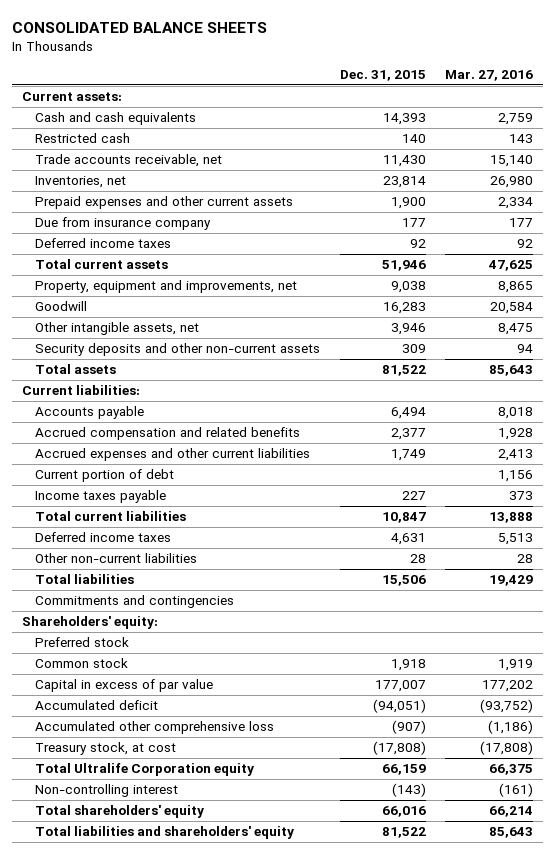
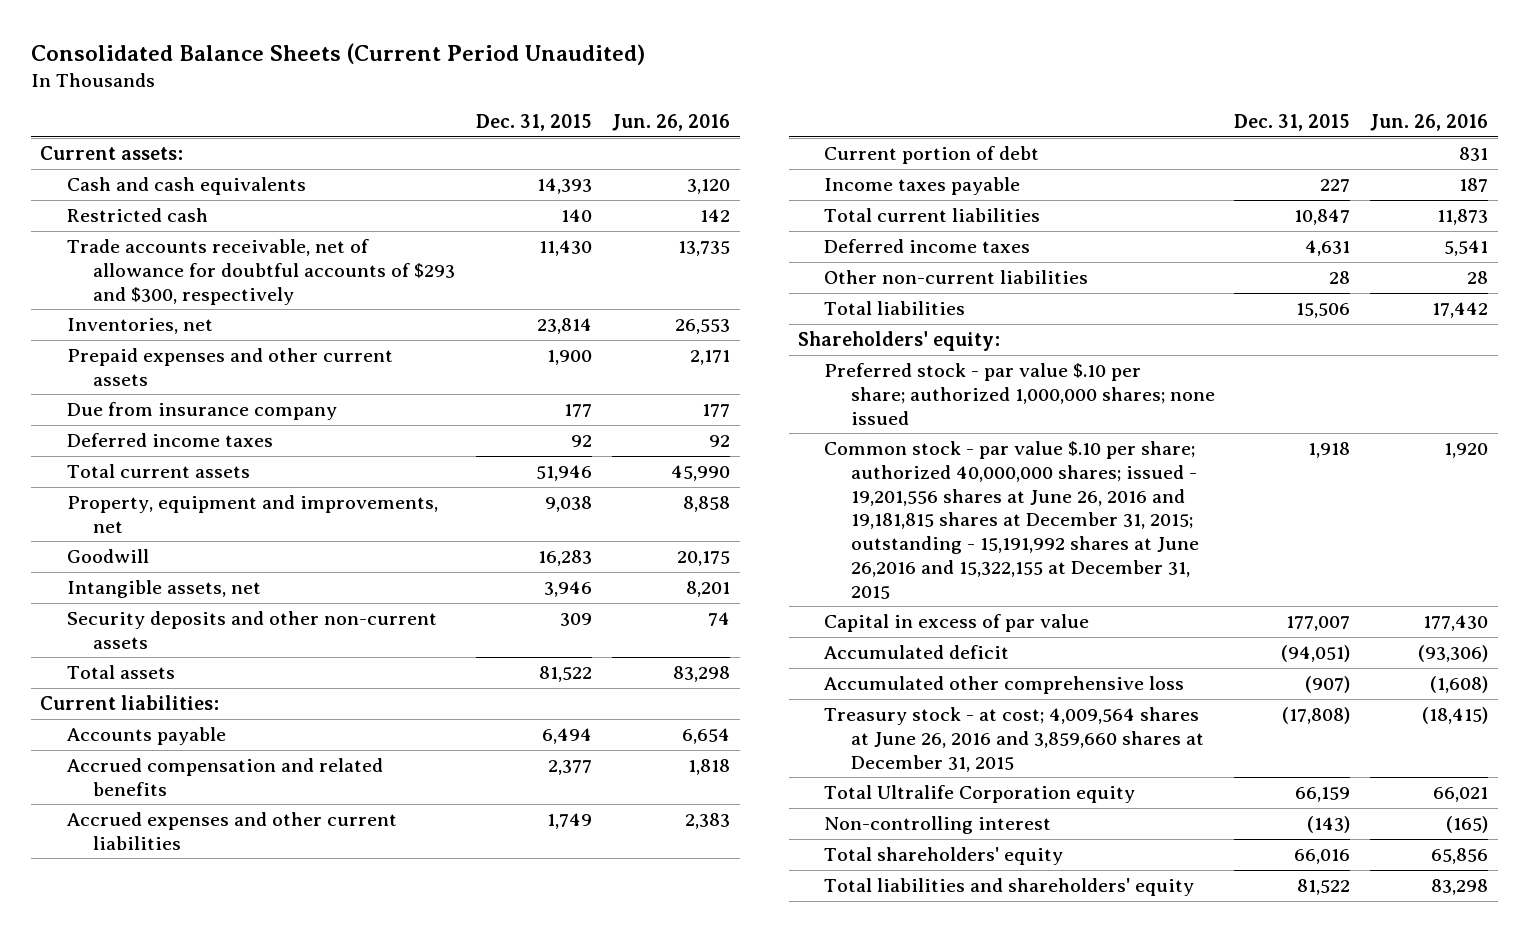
[11,21,267,33] CONSOLIDATED BALANCE SHEETS -> [30,42,645,65] Consolidated Balance Sheets (Current Period Unaudited)
[445,70,534,82] Mar. 27, 2016 -> none
none -> [612,114,731,132] Jun. 26, 2016
[35,154,223,168] Trade accounts receivable, net -> [66,239,455,305] Trade accounts receivable, net of allowance for doubtful accounts of $293 and $300, respectively
[35,322,200,336] Other intangible assets, net -> [66,580,261,599] Intangible assets, net
[35,595,235,609] Commitments and contingencies -> none
[35,637,130,648] Preferred stock -> [824,363,1215,425] Preferred stock - par value $.10 per share; authorized 1,000,000 shares; none issued
[35,658,129,669] Common stock -> [824,441,1199,599] Common stock - par value $.10 per share; authorized 40,000,000 shares; issued - 19,201,556 shares at June 26, 2016 and 19,181,815 shares at December 31, 2015; outstanding - 15,191,992 shares at June 26,2016 and 15,322,155 at December 31, 2015
[35,742,177,756] Treasury stock, at cost -> [824,707,1204,772] Treasury stock - at cost; 4,009,564 shares at June 26, 2016 and 3,859,660 shares at December 31, 2015

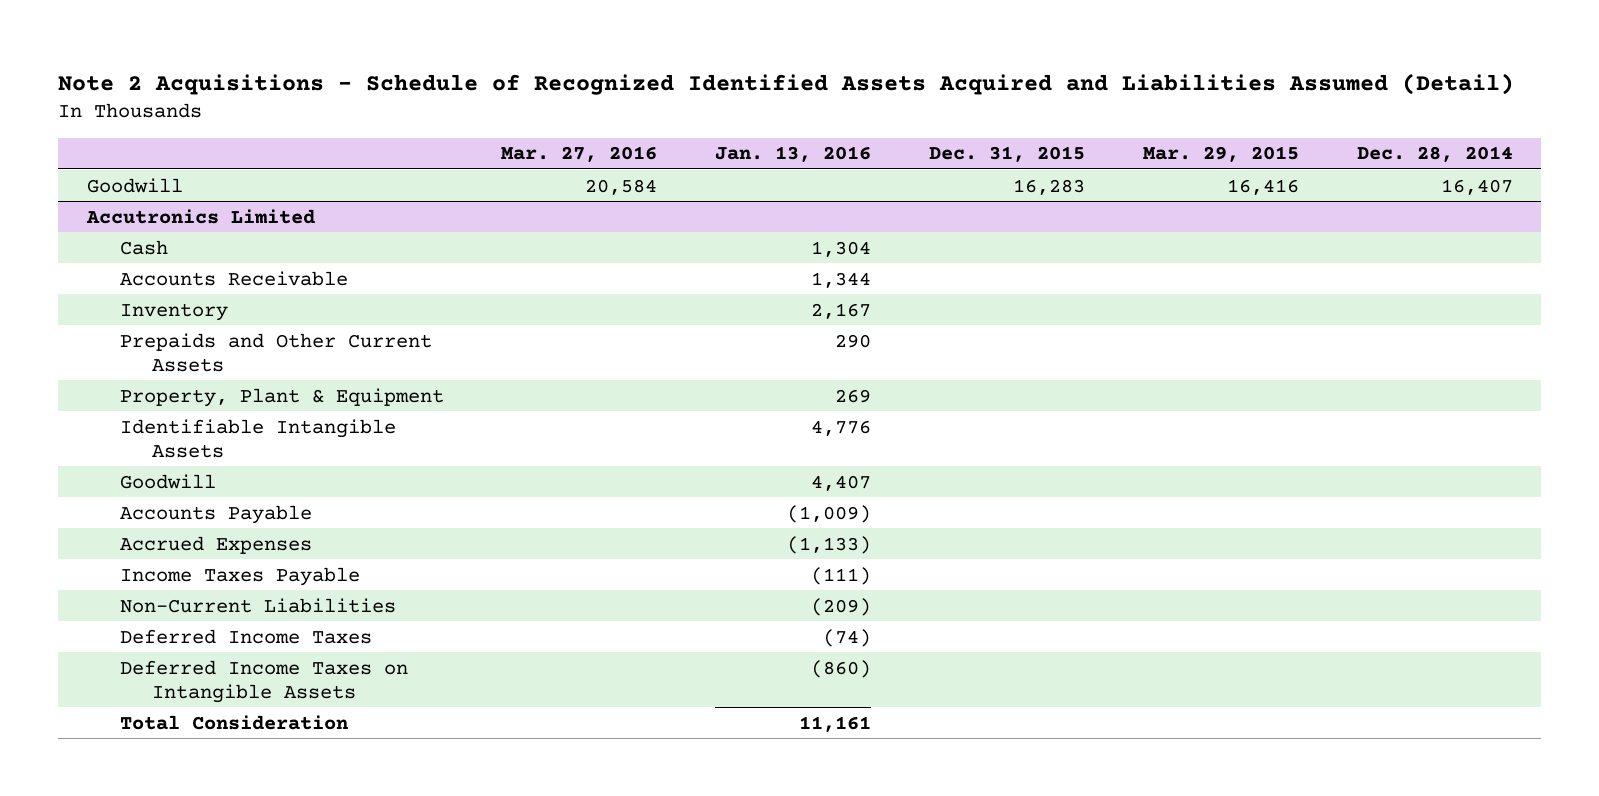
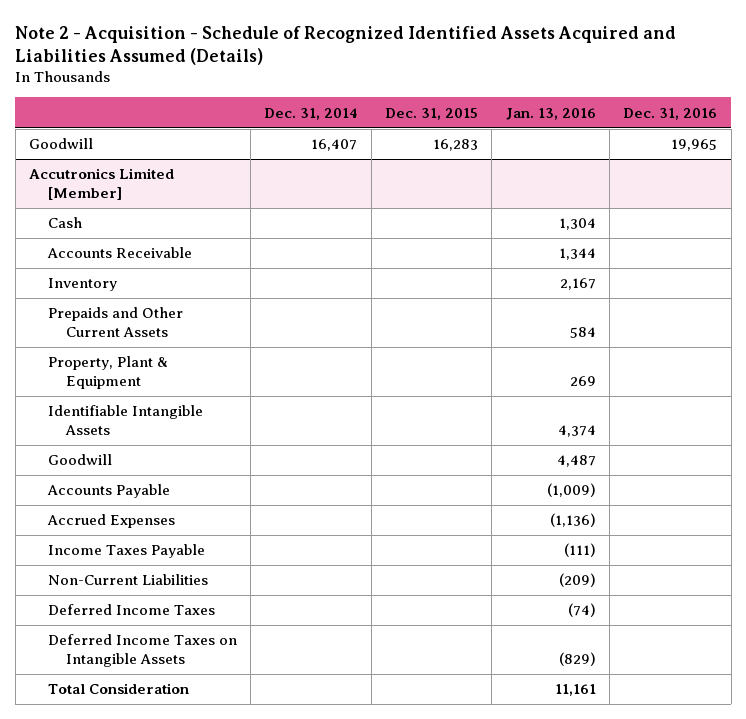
[57,72,1514,95] Note 2 Acquisitions - Schedule of Recognized Identified Assets Acquired and Liabilities Assumed (Detail) -> [15,25,677,66] Note 2 - Acquisition - Schedule of Recognized Identified Assets Acquired and Liabilities Assumed (Details)
[501,146,658,163] Mar. 27, 2016 -> none
[1142,146,1299,163] Mar. 29, 2015 -> none
[1356,146,1513,163] Dec. 28, 2014 -> none
none -> [264,107,358,120] Dec. 31, 2014
none -> [623,107,718,120] Dec. 31, 2016
[85,208,315,224] Accutronics Limited -> [29,168,175,201] Accutronics Limited [Member]
[835,333,872,348] 290 -> [569,327,596,339] 584
[811,419,872,436] 4,776 -> [557,425,596,438] 4,374
[811,474,872,491] 4,407 -> [556,455,596,468] 4,487
[787,535,872,554] (1,133) -> [549,513,596,528] (1,136)
[811,659,872,678] (860) -> [558,652,596,667] (829)

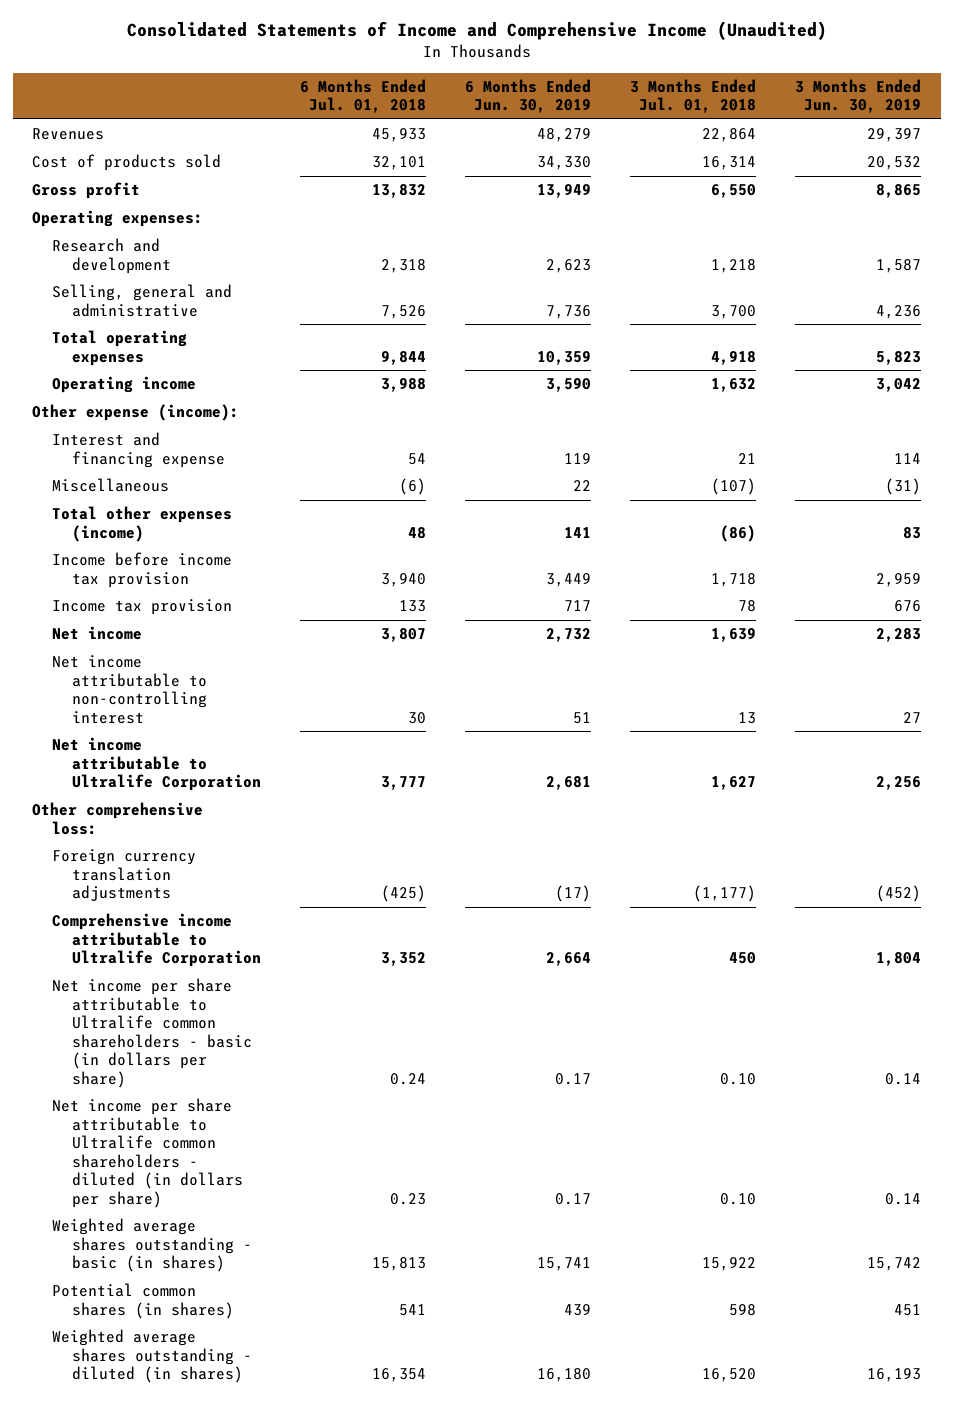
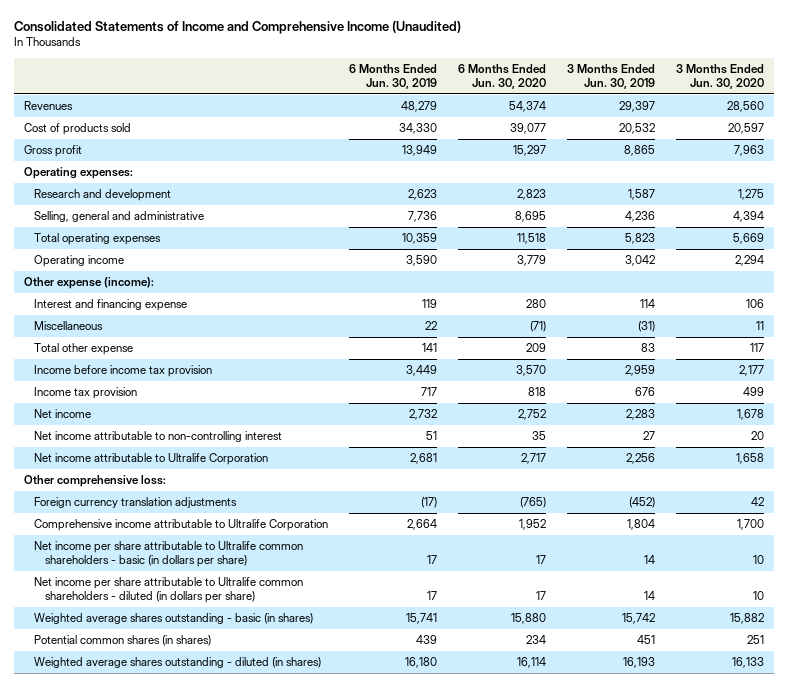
[299,78,426,114] 6 Months Ended Jul. 01, 2018 -> none
[630,78,757,114] 3 Months Ended Jul. 01, 2018 -> none
none -> [457,63,546,89] 6 Months Ended Jun. 30, 2020
none -> [675,63,764,89] 3 Months Ended Jun. 30, 2020
[51,506,232,542] Total other expenses (income) -> [34,343,134,356] Total other expense
[554,1072,591,1085] 0.17 -> [427,554,438,564] 17
[885,1072,922,1085] 0.14 -> [643,554,655,564] 14
[554,1192,591,1205] 0.17 -> [427,590,438,600] 17
[885,1192,922,1205] 0.14 -> [643,590,655,600] 14

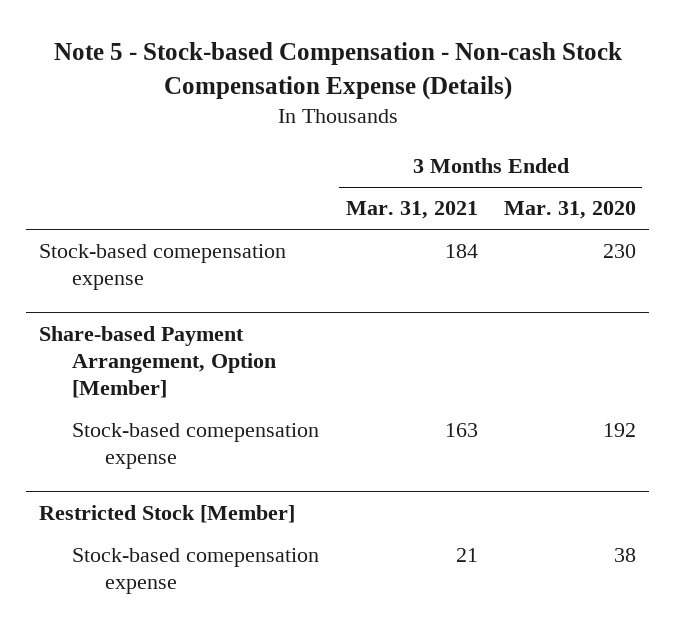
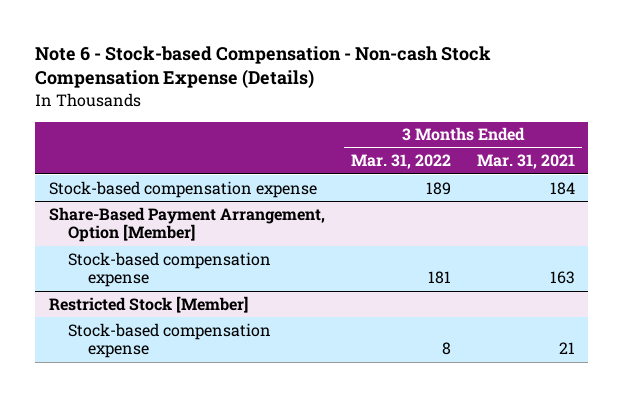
[53,41,622,100] Note 5 - Stock-based Compensation - Non-cash Stock Compensation Expense (Details) -> [35,45,492,89] Note 6 - Stock-based Compensation - Non-cash Stock Compensation Expense (Details)
[503,201,636,220] Mar. 31, 2020 -> none
none -> [350,154,451,170] Mar. 31, 2022
[39,244,287,291] Stock-based comepensation expense -> [48,180,317,198] Stock-based compensation expense
[39,325,277,398] Share-based Payment Arrangement, Option [Member] -> [48,206,325,243] Share-Based Payment Arrangement, Option [Member]
[72,423,320,470] Stock-based comepensation expense -> [68,251,272,288] Stock-based compensation expense
[72,548,320,595] Stock-based comepensation expense -> [68,322,272,359] Stock-based compensation expense

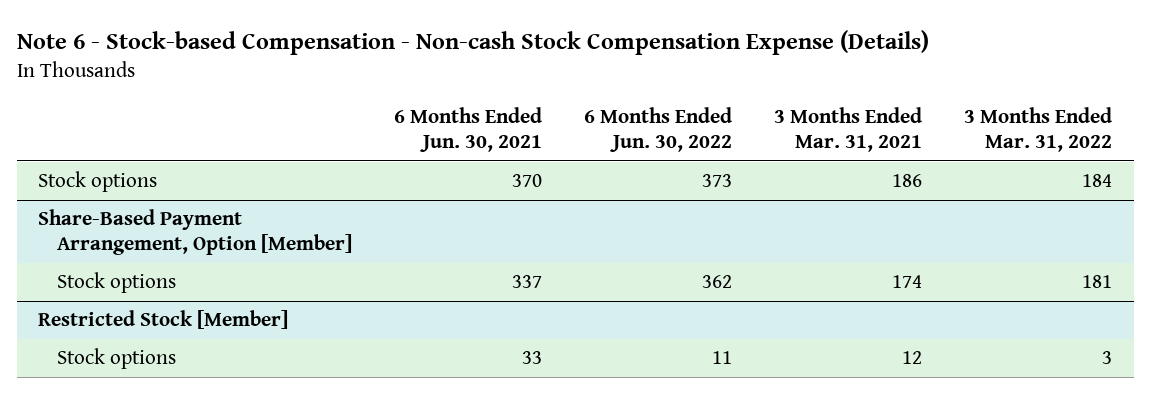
none -> [393,107,542,153] 6 Months Ended Jun. 30, 2021
none -> [584,107,733,153] 6 Months Ended Jun. 30, 2022
[48,180,317,198] Stock-based compensation expense -> [38,171,158,193] Stock options
[425,181,451,195] 189 -> [1082,174,1113,188] 184
[550,181,576,195] 184 -> [892,174,923,188] 186
[68,251,272,288] Stock-based compensation expense -> [56,272,176,294] Stock options
[550,271,576,285] 163 -> [892,275,923,289] 174
[68,322,272,359] Stock-based compensation expense -> [56,348,176,370] Stock options
[441,342,451,356] 8 -> [1102,351,1113,365] 3
[559,342,576,355] 21 -> [902,351,923,365] 12

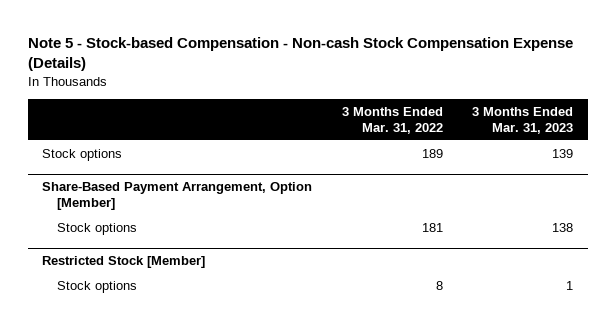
[16,30,929,56] Note 6 - Stock-based Compensation - Non-cash Stock Compensation Expense (Details) -> [27,36,573,72] Note 5 - Stock-based Compensation - Non-cash Stock Compensation Expense (Details)
[393,107,542,153] 6 Months Ended Jun. 30, 2021 -> none
[584,107,733,153] 6 Months Ended Jun. 30, 2022 -> none
[774,107,923,153] 3 Months Ended Mar. 31, 2021 -> none
none -> [471,106,573,134] 3 Months Ended Mar. 31, 2023
[1082,174,1113,188] 184 -> [421,149,443,159] 189
[1102,351,1113,365] 3 -> [435,281,443,291] 8

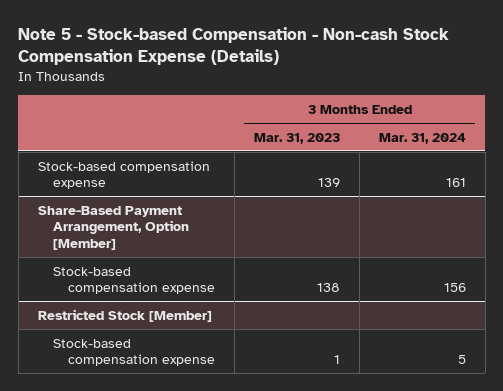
[341,106,443,134] 3 Months Ended Mar. 31, 2022 -> none
none -> [378,132,466,144] Mar. 31, 2024
[42,149,123,162] Stock options -> [37,160,210,190] Stock-based compensation expense
[57,223,138,236] Stock options -> [52,266,216,295] Stock-based compensation expense
[57,281,138,294] Stock options -> [52,338,216,367] Stock-based compensation expense

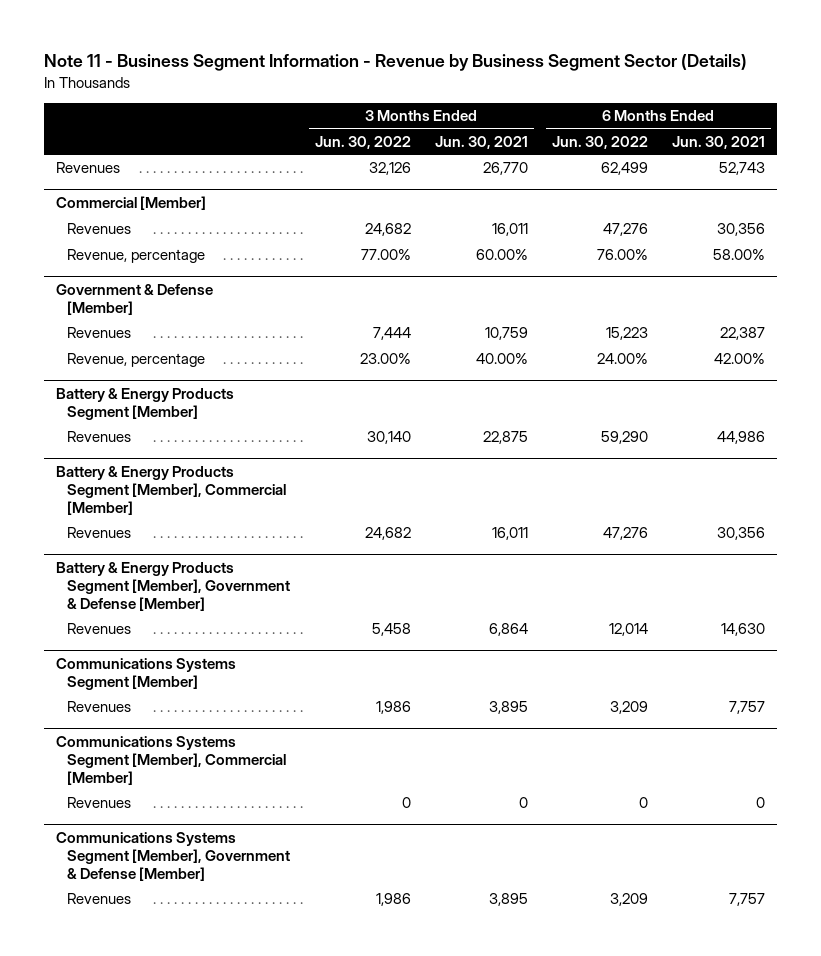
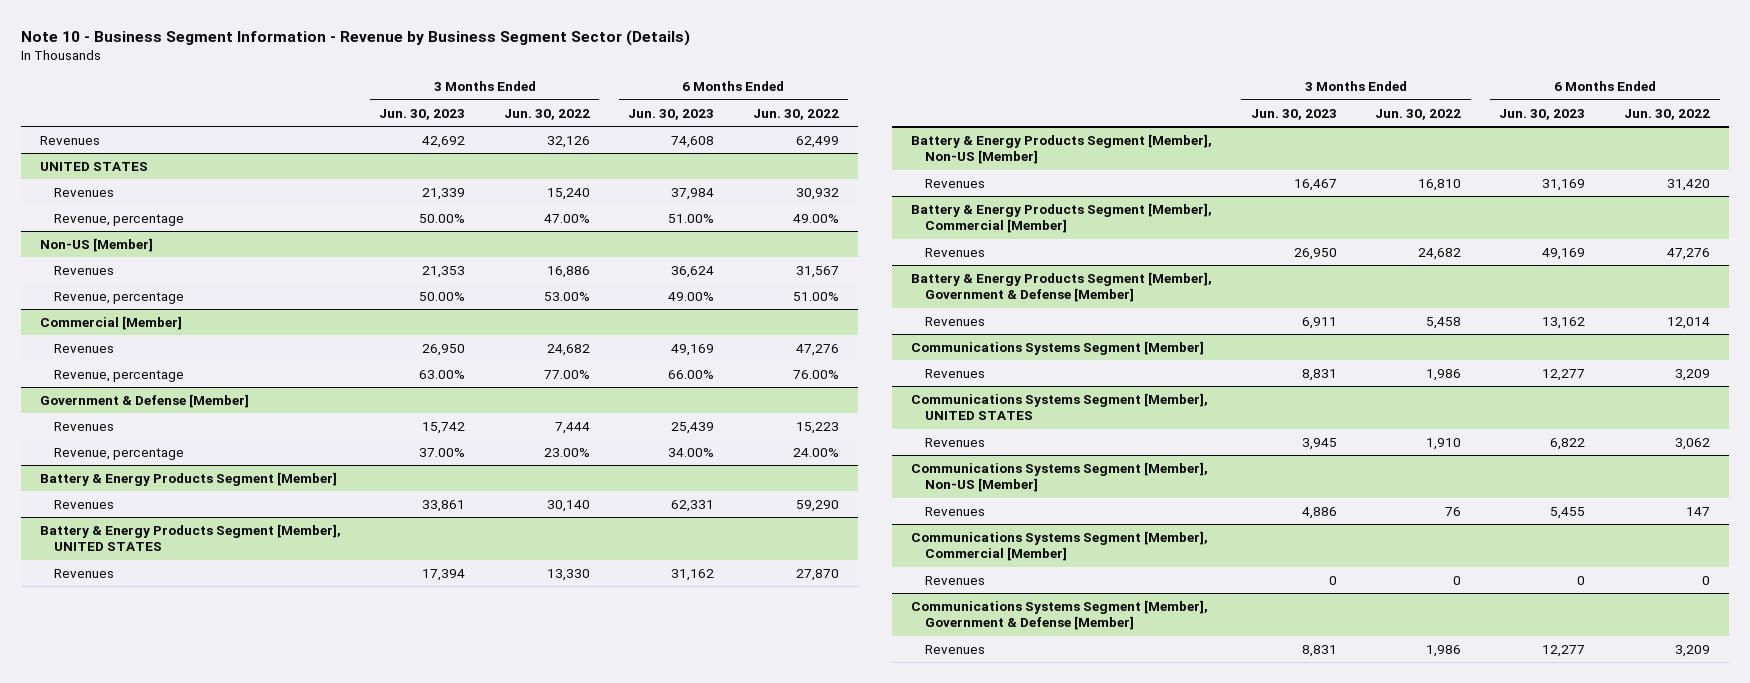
[44,54,748,72] Note 11 - Business Segment Information - Revenue by Business Segment Sector (Details) -> [20,29,690,46] Note 10 - Business Segment Information - Revenue by Business Segment Sector (Details)
[434,135,528,149] Jun. 30, 2021 -> none
[671,135,765,149] Jun. 30, 2021 -> none
none -> [379,108,466,120] Jun. 30, 2023
none -> [628,108,715,120] Jun. 30, 2023
none -> [39,161,148,171] UNITED STATES
none -> [53,187,114,197] Revenues
none -> [53,213,184,226] Revenue, percentage
none -> [39,237,153,252] Non-US [Member]
none -> [53,265,114,275] Revenues
none -> [53,291,184,304] Revenue, percentage
none -> [39,523,341,552] Battery & Energy Products Segment [Member], UNITED STATES
none -> [53,568,114,578] Revenues
none -> [911,133,1213,165] Battery & Energy Products Segment [Member], Non-US [Member]
none -> [925,178,986,188] Revenues
none -> [911,392,1209,421] Communications Systems Segment [Member], UNITED STATES
none -> [925,437,986,447] Revenues
none -> [911,461,1209,493] Communications Systems Segment [Member], Non-US [Member]
none -> [925,506,986,516] Revenues

